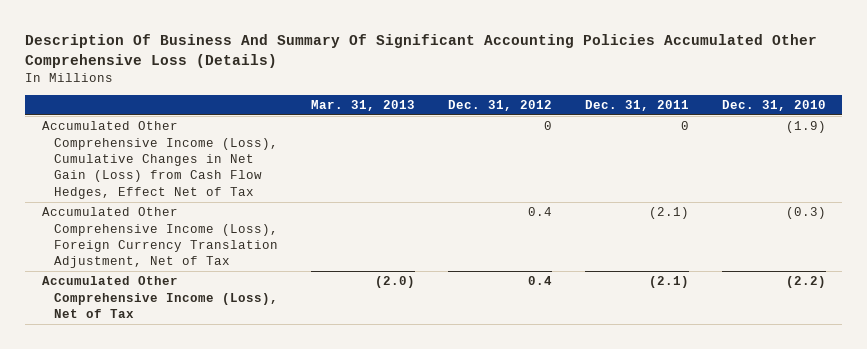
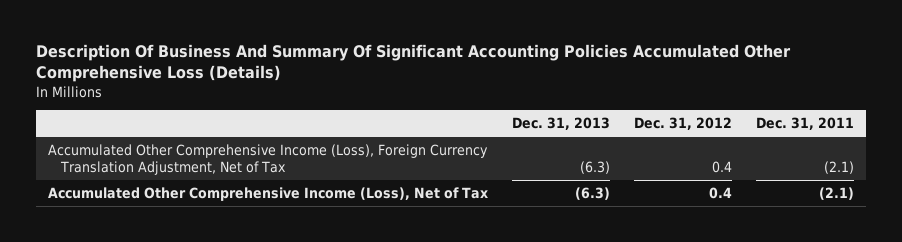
[310,99,415,111] Mar. 31, 2013 -> none
[721,99,826,111] Dec. 31, 2010 -> none
none -> [512,117,611,131] Dec. 31, 2013
[41,121,278,199] Accumulated Other Comprehensive Income (Loss), Cumulative Changes in Net Gain (Loss) from Cash Flow Hedges, Effect Net of Tax -> none

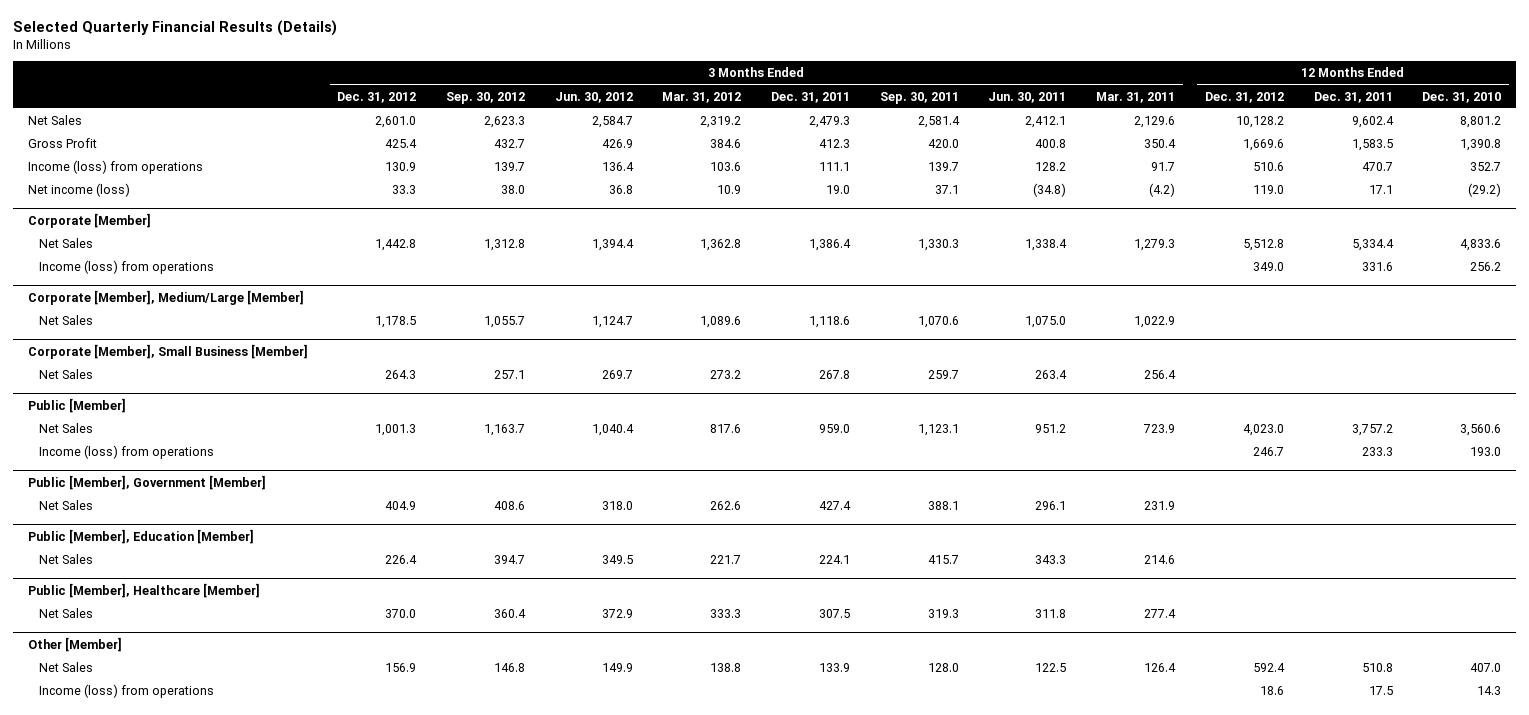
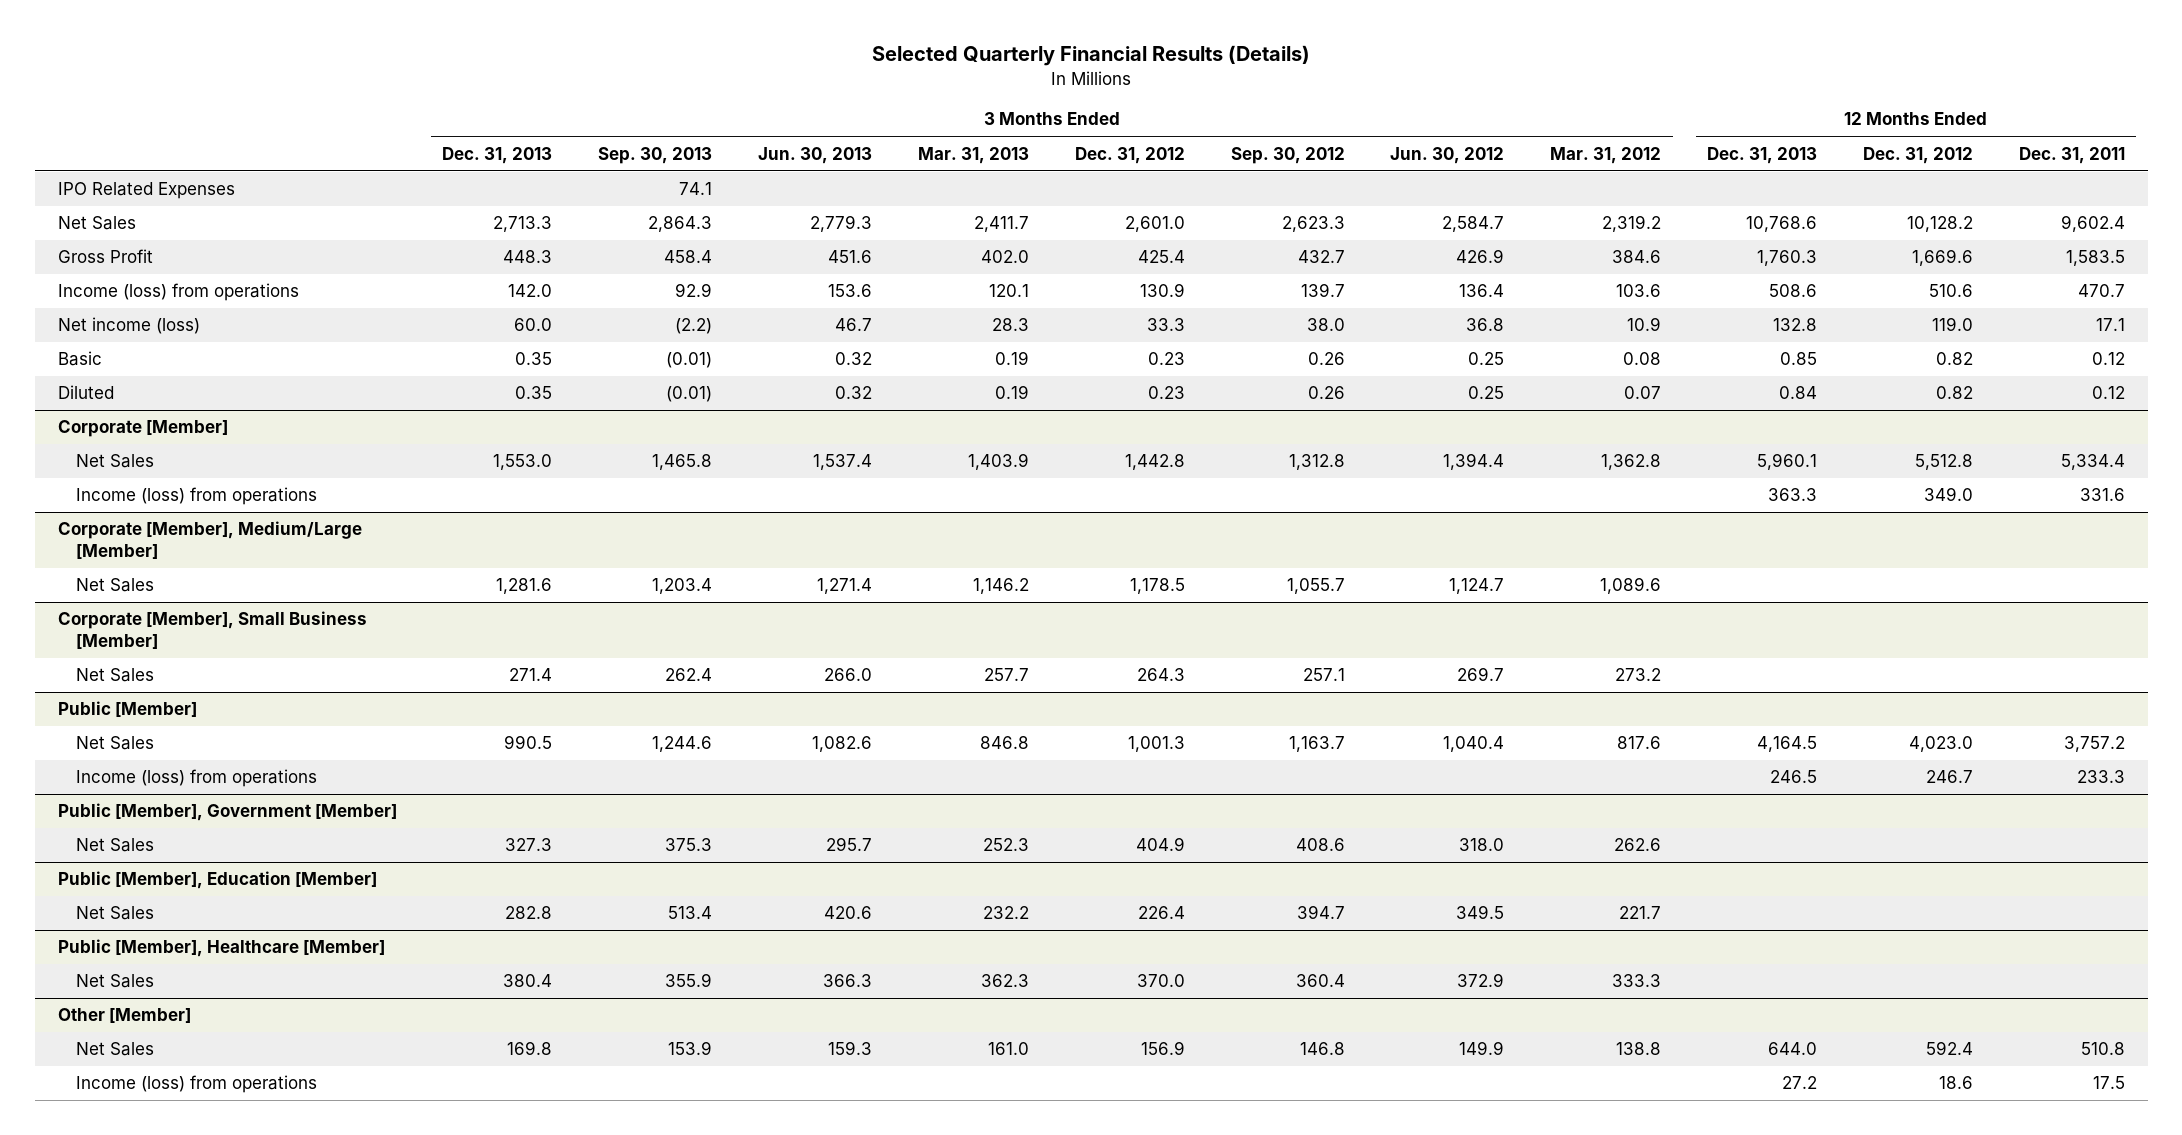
[771,91,851,103] Dec. 31, 2011 -> none
[879,91,959,104] Sep. 30, 2011 -> none
[988,91,1067,103] Jun. 30, 2011 -> none
[1096,91,1176,103] Mar. 31, 2011 -> none
[1422,91,1502,103] Dec. 31, 2010 -> none
none -> [442,146,553,164] Dec. 31, 2013
none -> [598,146,713,164] Sep. 30, 2013
none -> [758,146,873,164] Jun. 30, 2013
none -> [917,146,1029,164] Mar. 31, 2013
none -> [1707,146,1818,164] Dec. 31, 2013
none -> [57,182,235,200] IPO Related Expenses
none -> [57,351,102,367] Basic
none -> [57,385,114,400] Diluted

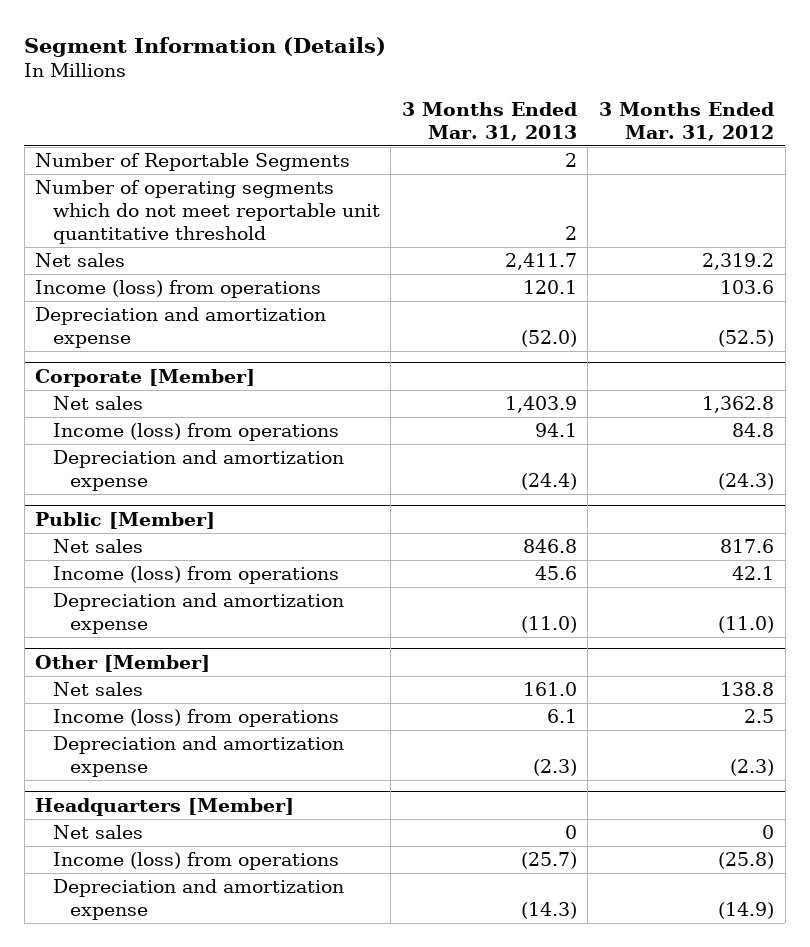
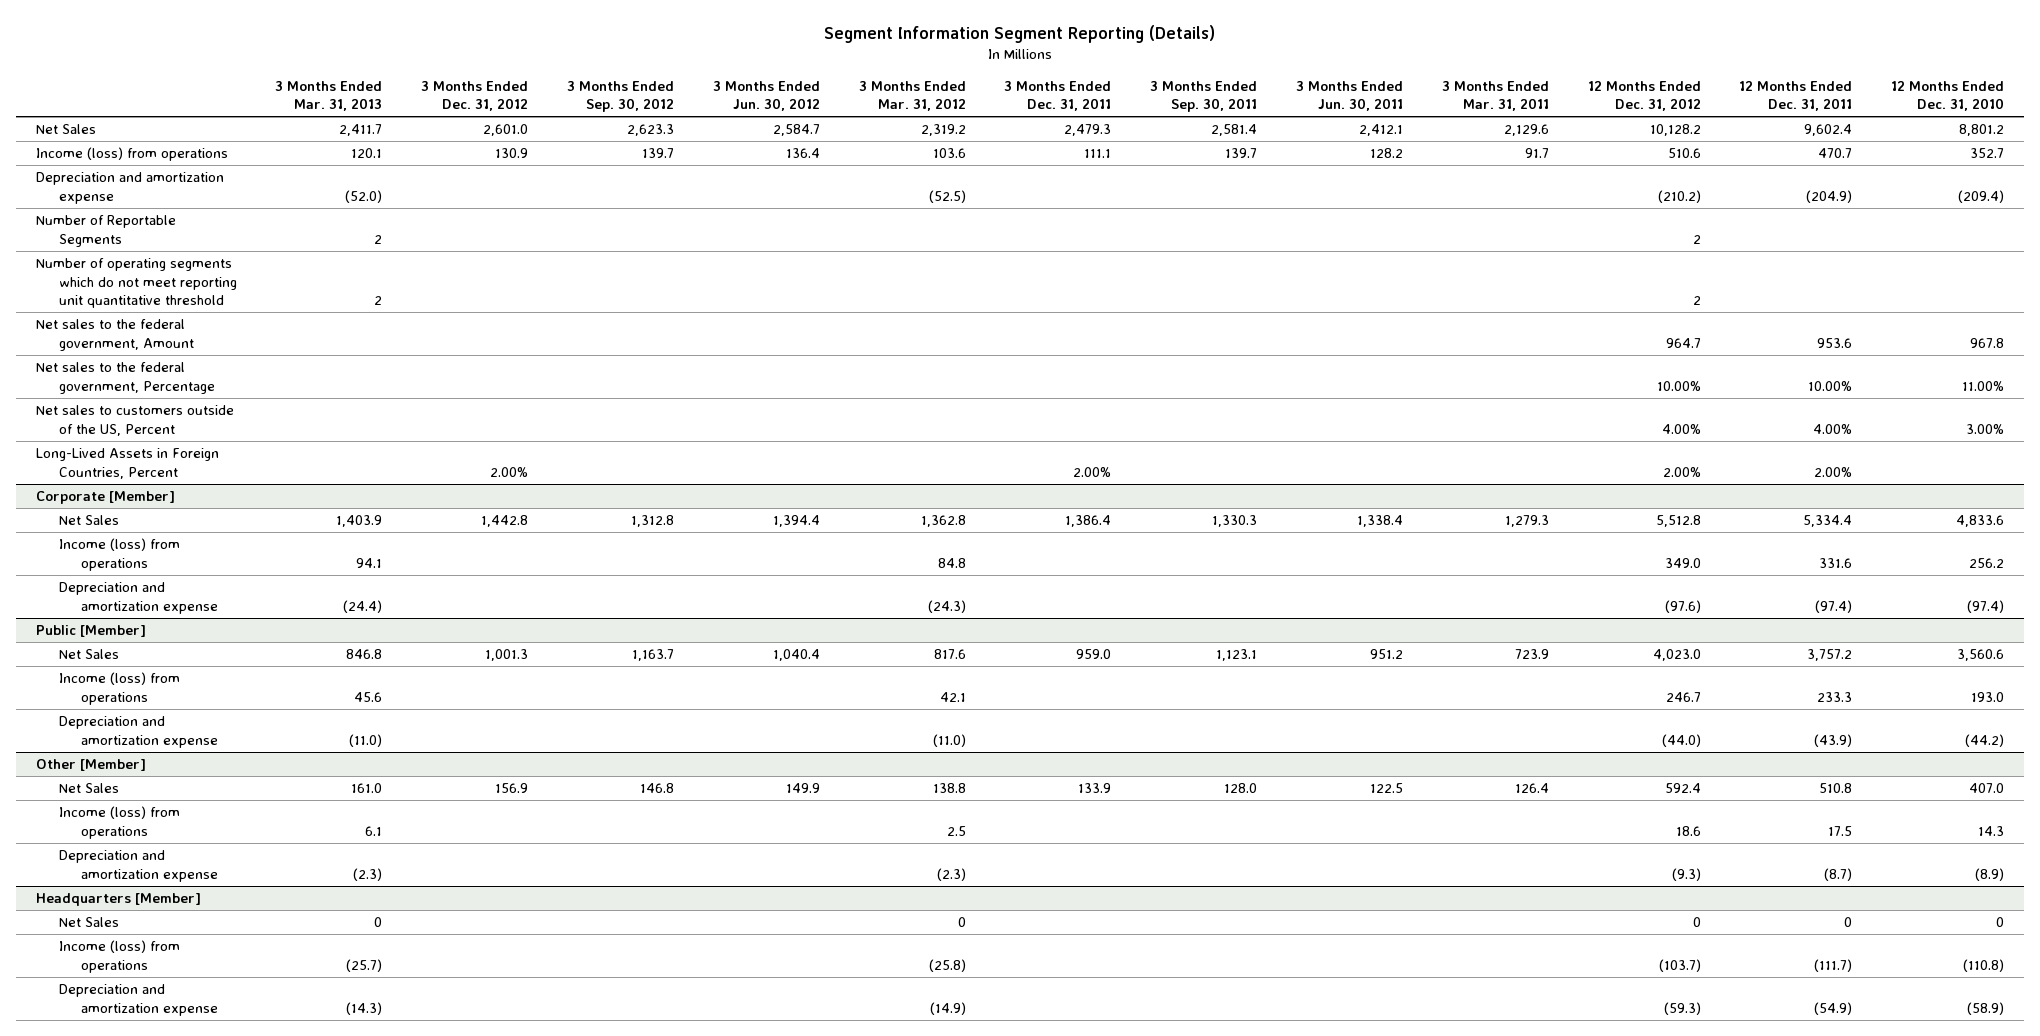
[24,36,387,57] Segment Information (Details) -> [823,25,1215,44] Segment Information Segment Reporting (Details)
none -> [421,80,529,112] 3 Months Ended Dec. 31, 2012
none -> [566,80,674,113] 3 Months Ended Sep. 30, 2012
none -> [712,80,820,112] 3 Months Ended Jun. 30, 2012
none -> [1004,80,1112,112] 3 Months Ended Dec. 31, 2011
none -> [1150,80,1258,113] 3 Months Ended Sep. 30, 2011
none -> [1295,80,1403,112] 3 Months Ended Jun. 30, 2011
none -> [1441,80,1549,112] 3 Months Ended Mar. 31, 2011
none -> [1587,80,1701,112] 12 Months Ended Dec. 31, 2012
none -> [1739,80,1853,112] 12 Months Ended Dec. 31, 2011
none -> [1891,80,2005,112] 12 Months Ended Dec. 31, 2010
[35,180,380,244] Number of operating segments which do not meet reportable unit quantitative threshold -> none
[35,253,126,268] Net sales -> [35,124,96,135] Net Sales
[35,153,351,172] Number of Reportable Segments -> [35,215,176,247] Number of Reportable Segments
none -> [35,258,237,309] Number of operating segments which do not meet reporting unit quantitative threshold
none -> [35,319,194,351] Net sales to the federal government, Amount
none -> [35,362,215,394] Net sales to the federal government, Percentage
none -> [35,405,234,436] Net sales to customers outside of the US, Percent
none -> [35,448,219,479] Long-Lived Assets in Foreign Countries, Percent
[52,396,143,411] Net sales -> [58,515,119,526] Net Sales
[52,539,143,554] Net sales -> [58,649,119,660] Net Sales
[52,682,143,697] Net sales -> [58,783,119,794] Net Sales
[52,825,143,840] Net sales -> [58,917,119,928] Net Sales

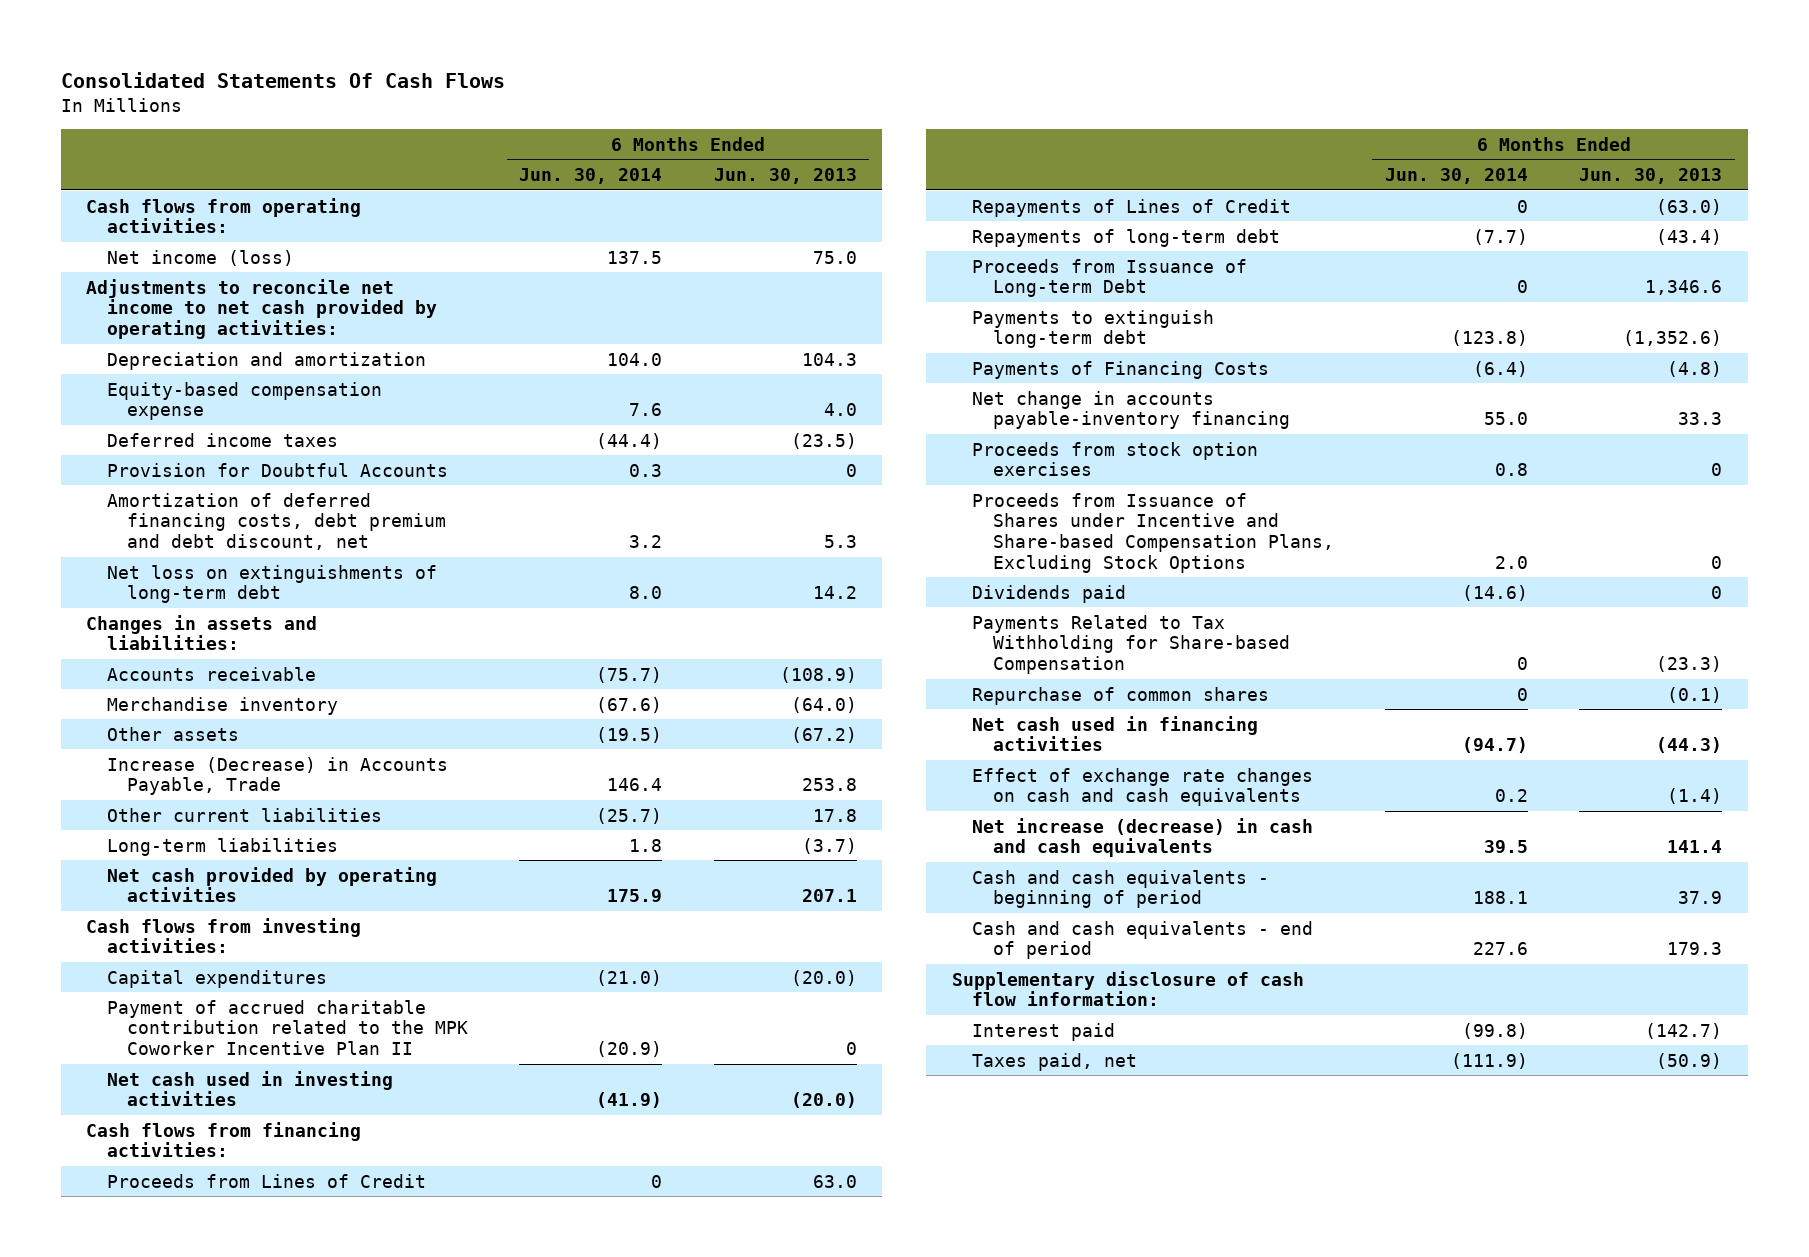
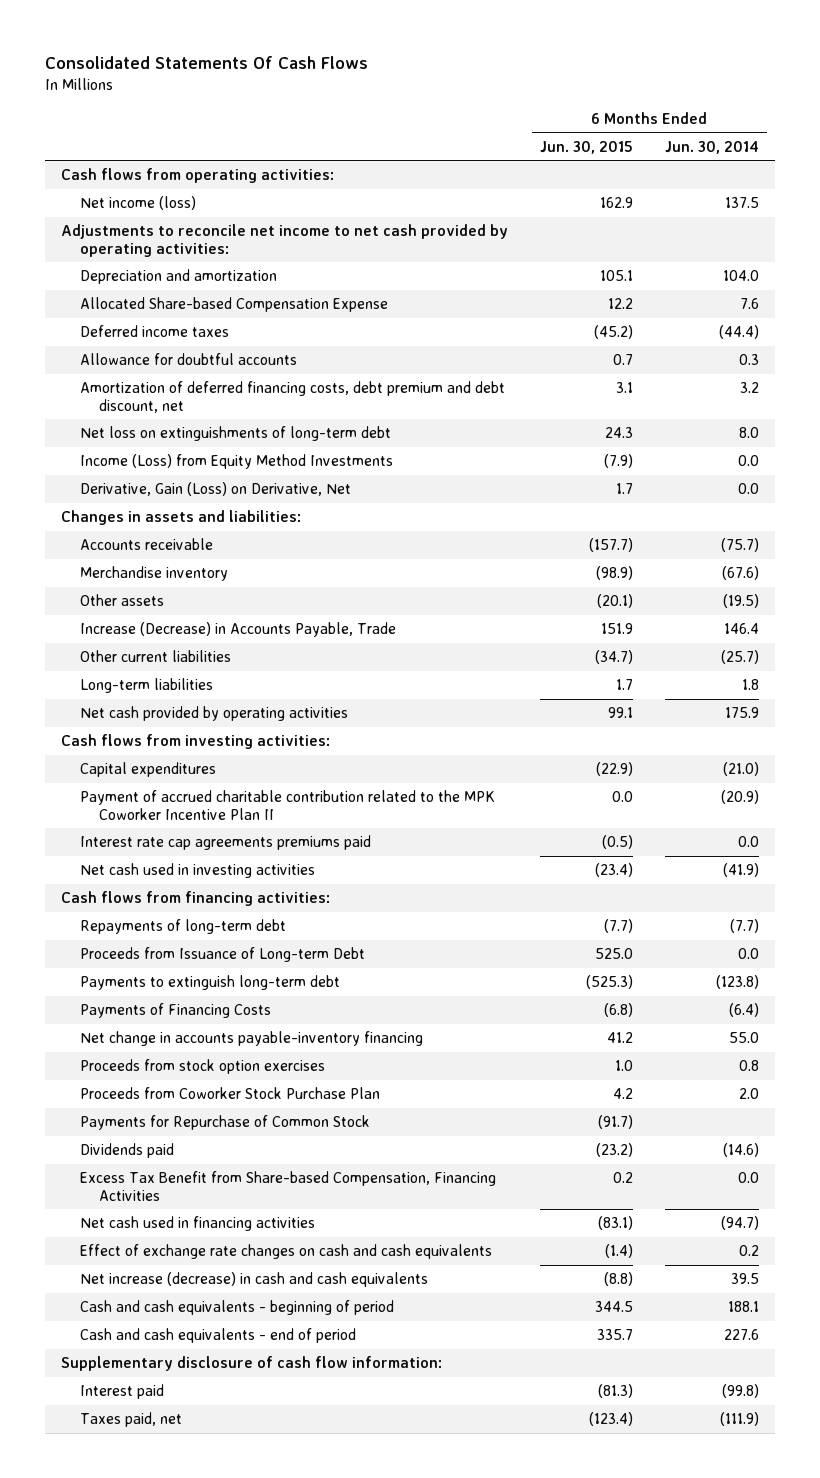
[713,168,857,185] Jun. 30, 2013 -> none
none -> [539,140,633,154] Jun. 30, 2015
[106,381,382,421] Equity-based compensation expense -> [79,297,388,313] Allocated Share-based Compensation Expense
[106,462,448,477] Provision for Doubtful Accounts -> [79,353,297,366] Allowance for doubtful accounts
none -> [79,454,393,470] Income (Loss) from Equity Method Investments
none -> [79,482,351,497] Derivative, Gain (Loss) on Derivative, Net
none -> [79,835,371,851] Interest rate cap agreements premiums paid
[106,1173,426,1188] Proceeds from Lines of Credit -> none
[972,198,1292,217] Repayments of Lines of Credit -> none
[1516,280,1528,294] 0 -> [737,948,759,960] 0.0
[972,492,1334,573] Proceeds from Issuance of Shares under Incentive and Share-based Compensation Plans, Excluding Stock Options -> [79,1087,380,1100] Proceeds from Coworker Stock Purchase Plan
none -> [79,1115,370,1131] Payments for Repurchase of Common Stock
[972,614,1290,675] Payments Related to Tax Withholding for Share-based Compensation -> none
[972,686,1270,705] Repurchase of common shares -> none
none -> [79,1171,496,1201] Excess Tax Benefit from Share-based Compensation, Financing Activities

